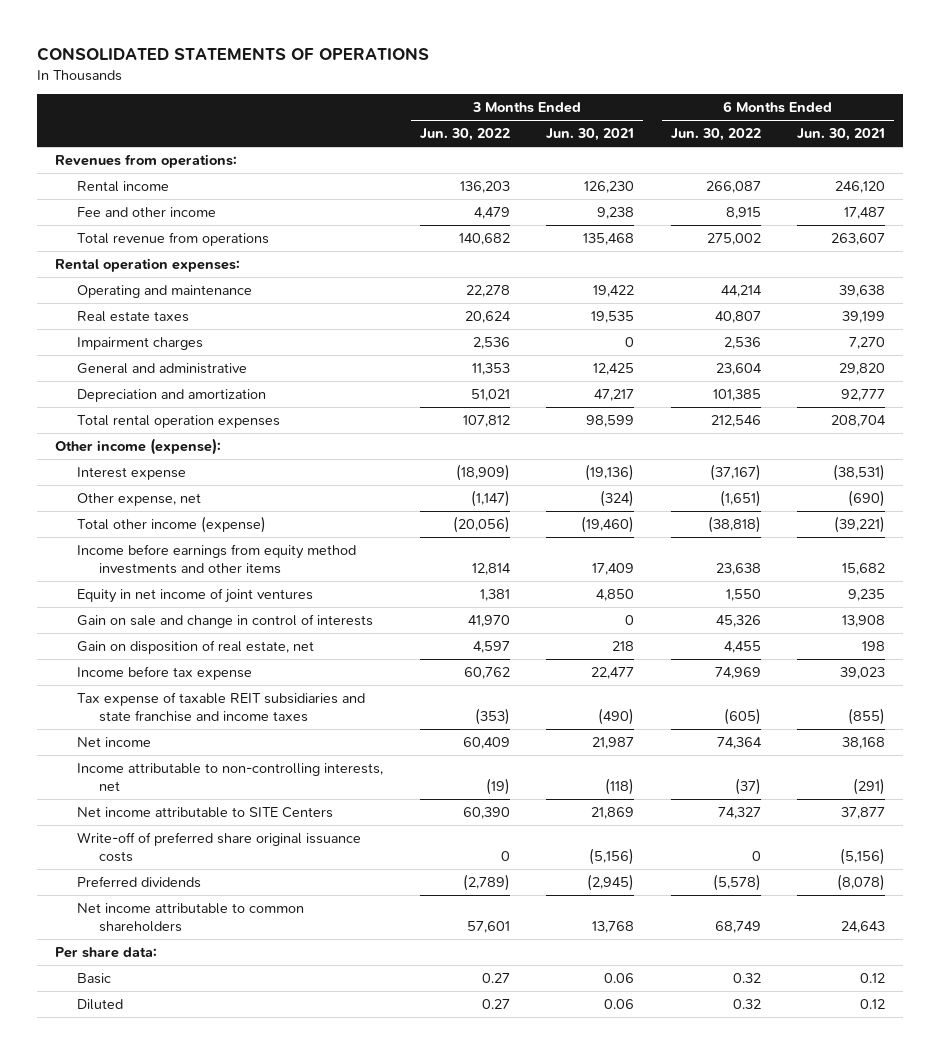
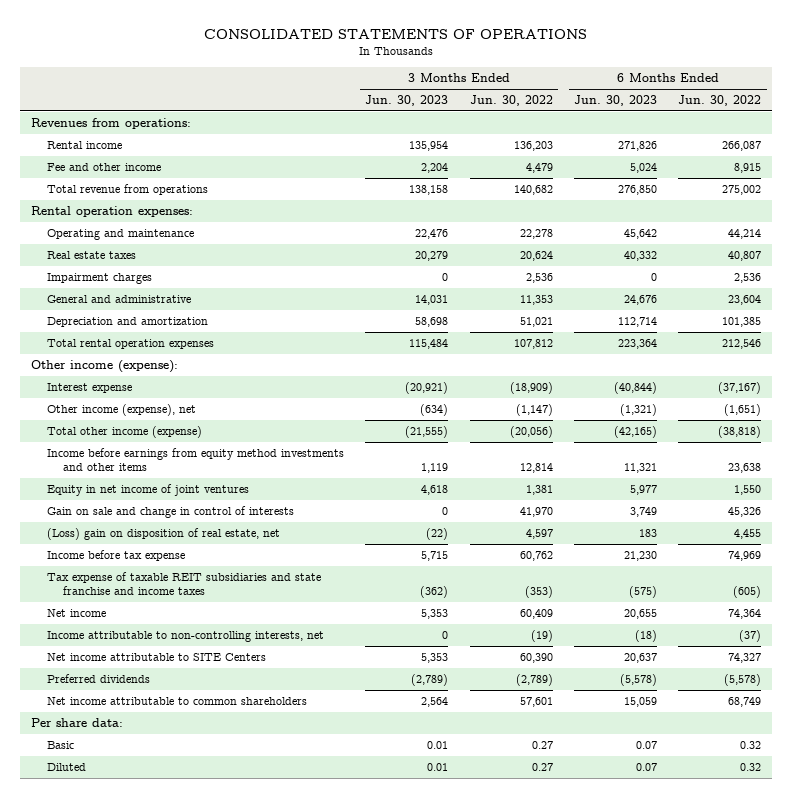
[546,128,635,142] Jun. 30, 2021 -> none
[797,128,886,142] Jun. 30, 2021 -> none
none -> [365,95,449,107] Jun. 30, 2023
none -> [574,95,658,107] Jun. 30, 2023
[77,493,202,507] Other expense, net -> [47,404,197,417] Other income (expense), net
[77,640,315,655] Gain on disposition of real estate, net -> [47,528,281,541] (Loss) gain on disposition of real estate, net
[77,832,362,862] Write-off of preferred share original issuance costs -> none

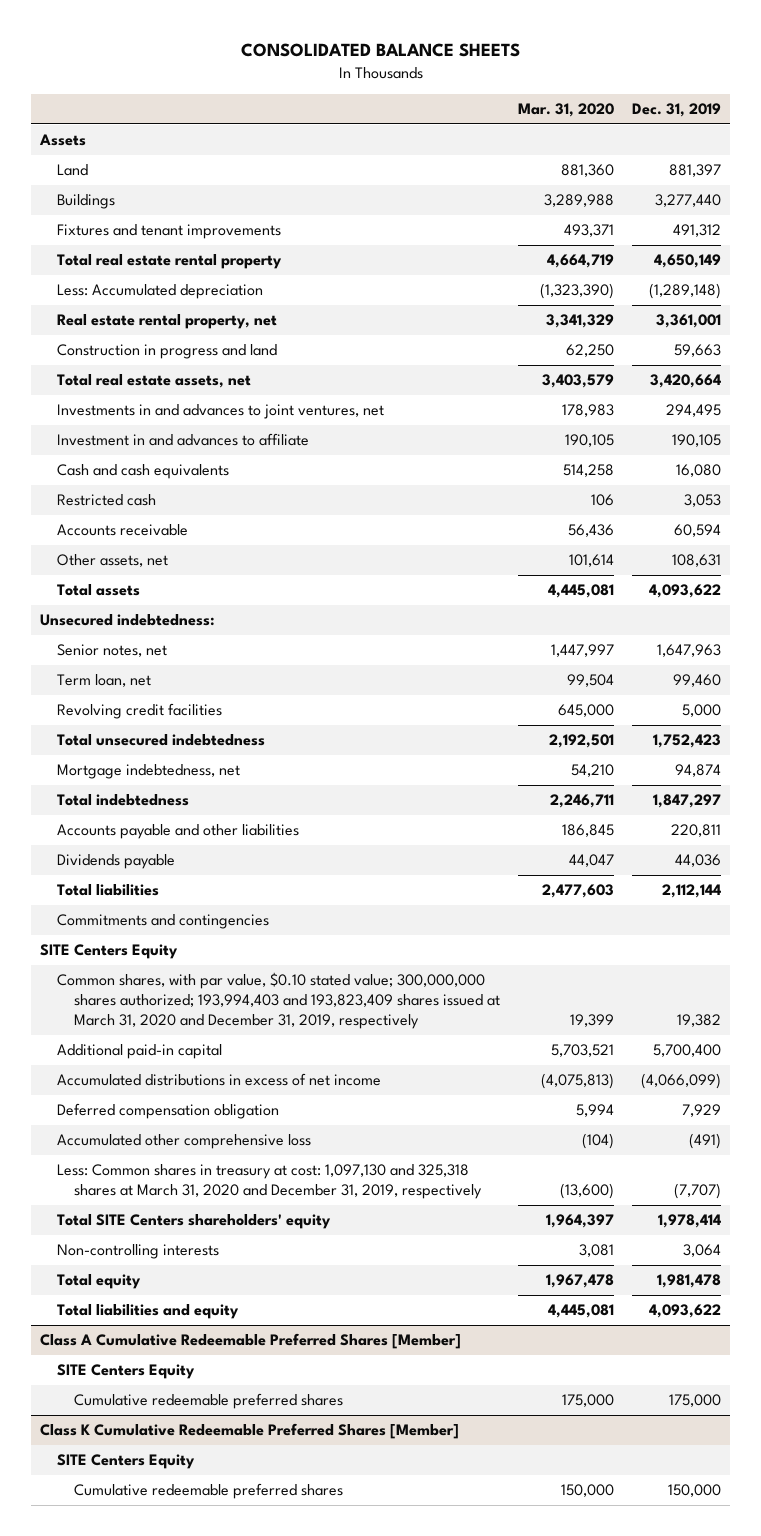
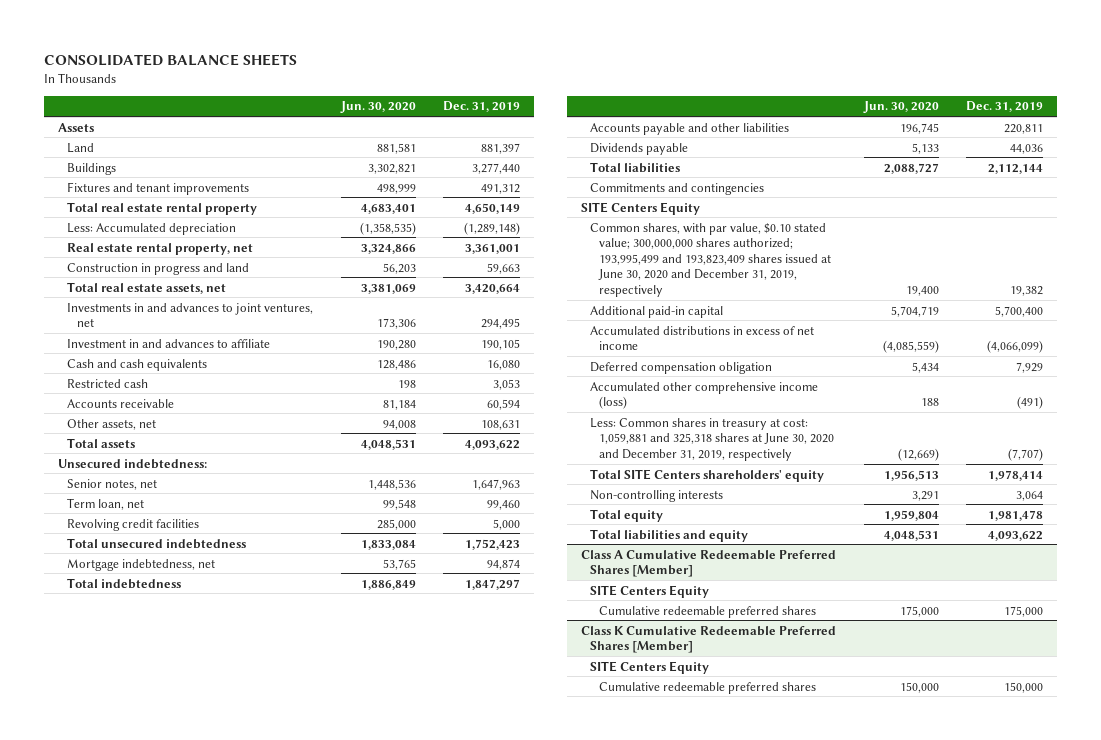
[517,103,614,118] Mar. 31, 2020 -> none
none -> [339,101,416,114] Jun. 30, 2020
[57,972,500,1030] Common shares, with par value, $0.10 stated value; 300,000,000 shares authorized; 193,994,403 and 193,823,409 shares issued at March 31, 2020 and December 31, 2019, respectively -> [590,222,832,298] Common shares, with par value, $0.10 stated value; 300,000,000 shares authorized; 193,995,499 and 193,823,409 shares issued at June 30, 2020 and December 31, 2019, respectively
[57,1134,312,1150] Accumulated other comprehensive loss -> [590,381,819,410] Accumulated other comprehensive income (loss)
[57,1164,482,1200] Less: Common shares in treasury at cost: 1,097,130 and 325,318 shares at March 31, 2020 and December 31, 2019, respectively -> [590,417,835,461] Less: Common shares in treasury at cost: 1,059,881 and 325,318 shares at June 30, 2020 and December 31, 2019, respectively

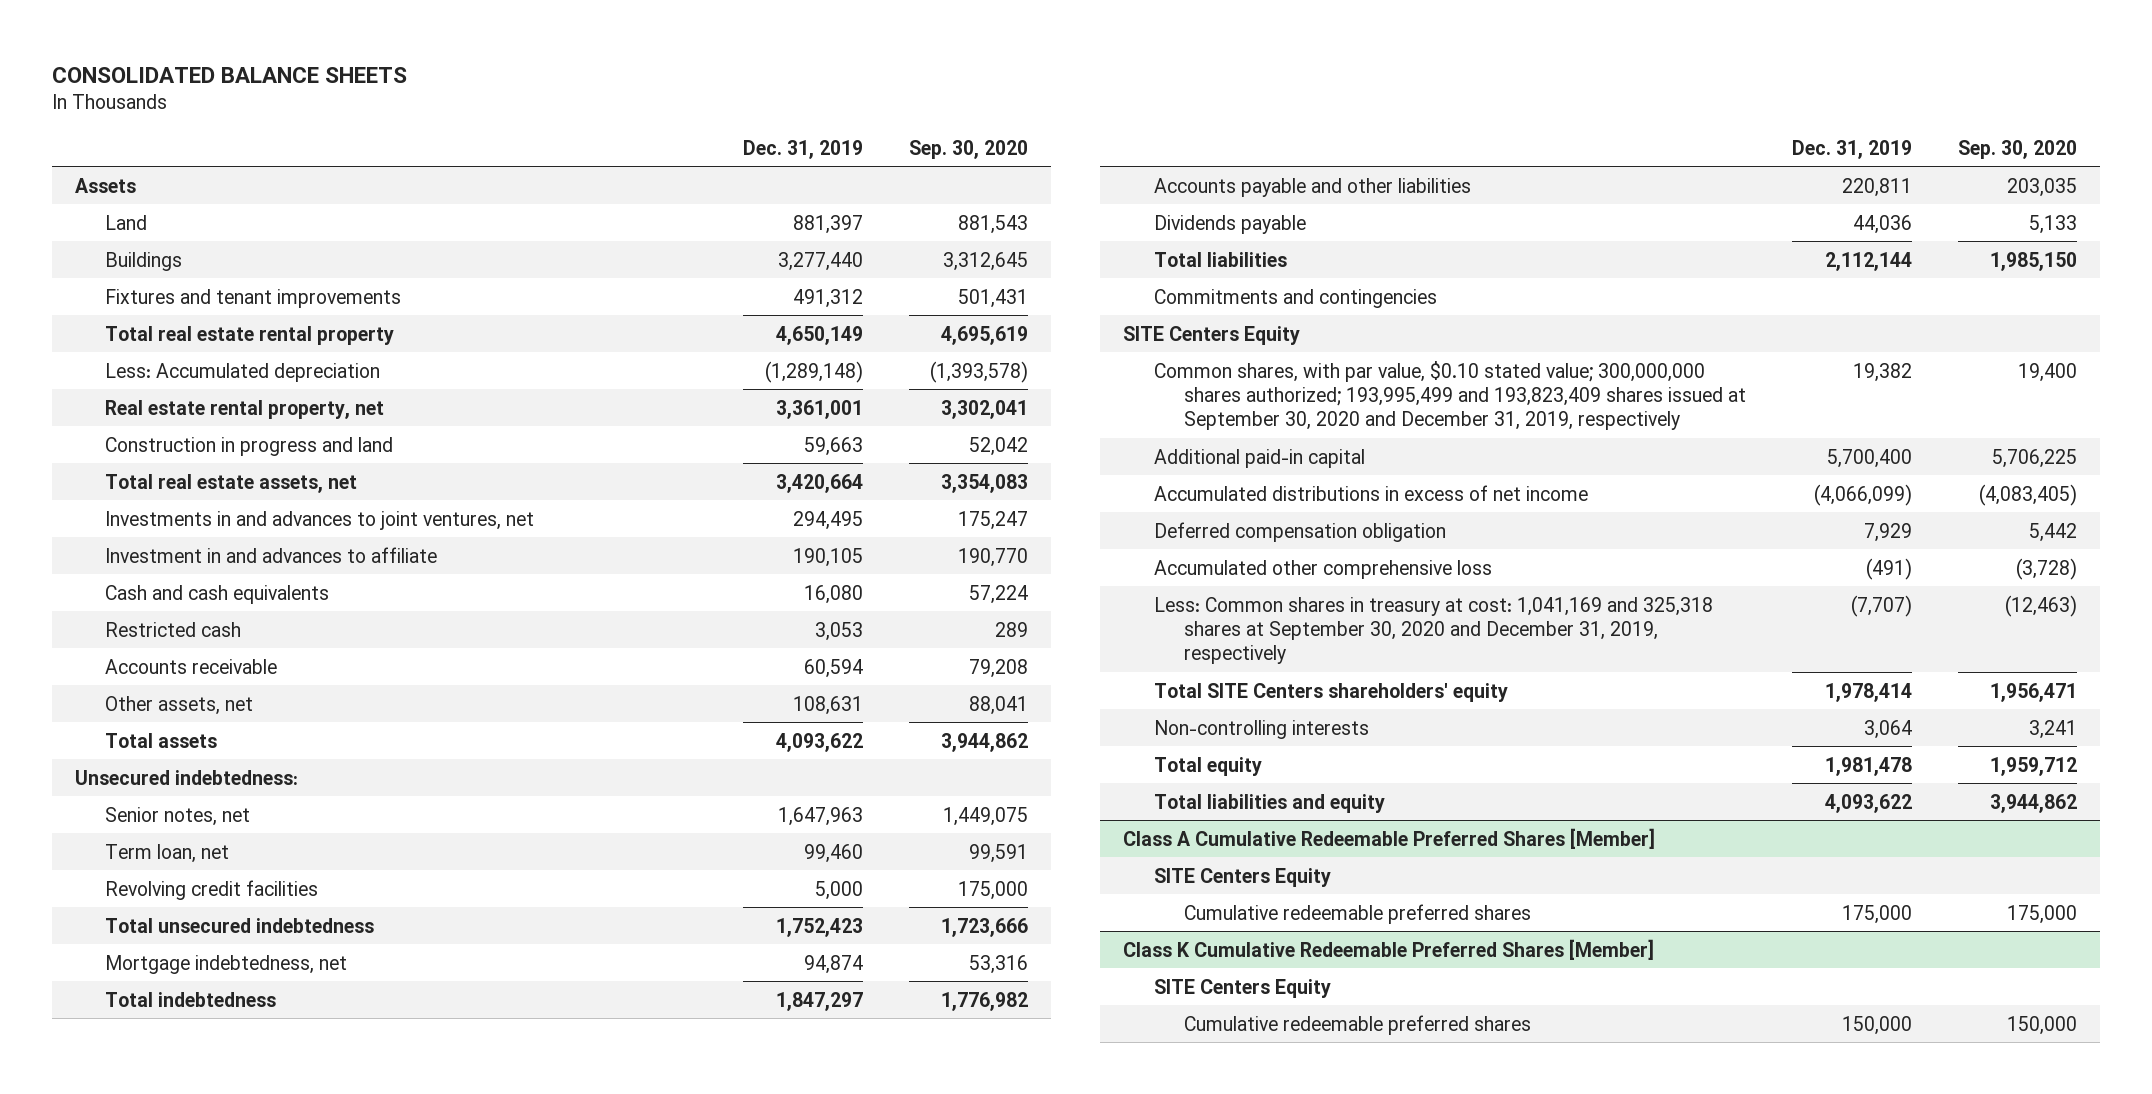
[339,101,416,114] Jun. 30, 2020 -> none
none -> [909,139,1029,159] Sep. 30, 2020
[590,222,832,298] Common shares, with par value, $0.10 stated value; 300,000,000 shares authorized; 193,995,499 and 193,823,409 shares issued at June 30, 2020 and December 31, 2019, respectively -> [1153,360,1746,431] Common shares, with par value, $0.10 stated value; 300,000,000 shares authorized; 193,995,499 and 193,823,409 shares issued at September 30, 2020 and December 31, 2019, respectively
[590,381,819,410] Accumulated other comprehensive income (loss) -> [1153,559,1492,579] Accumulated other comprehensive loss
[590,417,835,461] Less: Common shares in treasury at cost: 1,059,881 and 325,318 shares at June 30, 2020 and December 31, 2019, respectively -> [1153,596,1713,665] Less: Common shares in treasury at cost: 1,041,169 and 325,318 shares at September 30, 2020 and December 31, 2019, respectively

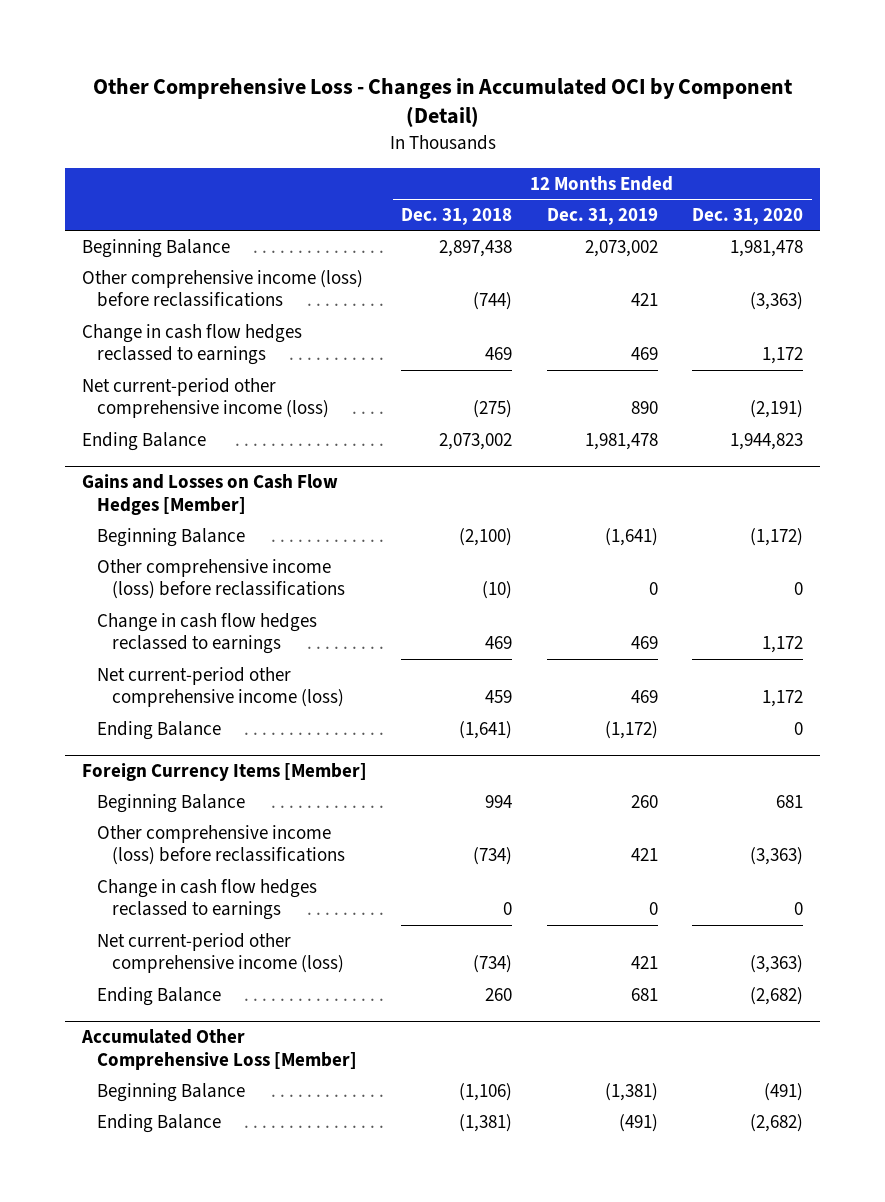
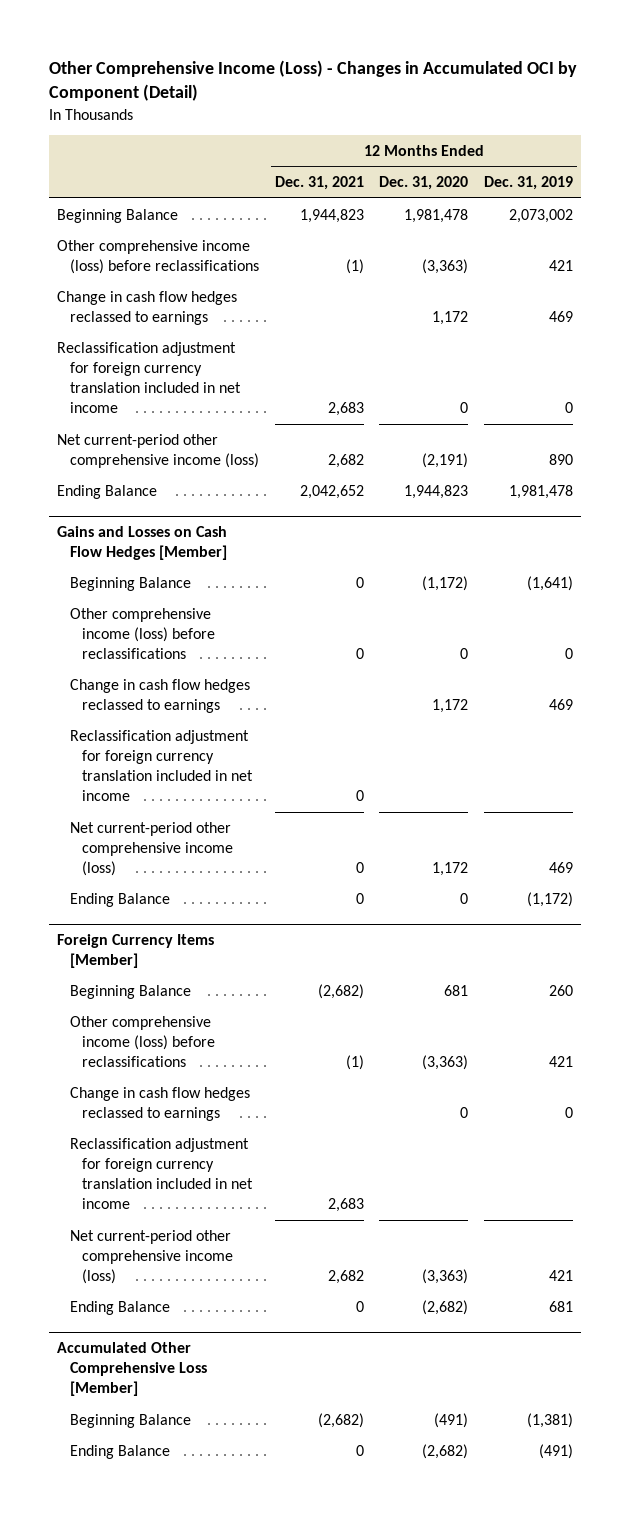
[92,78,793,128] Other Comprehensive Loss - Changes in Accumulated OCI by Component (Detail) -> [49,59,578,102] Other Comprehensive Income (Loss) - Changes in Accumulated OCI by Component (Detail)
[401,207,513,225] Dec. 31, 2018 -> none
none -> [274,176,364,191] Dec. 31, 2021
none -> [57,341,241,414] Reclassification adjustment for foreign currency translation included in net income
none -> [69,729,254,802] Reclassification adjustment for foreign currency translation included in net income
none -> [69,1137,254,1210] Reclassification adjustment for foreign currency translation included in net income

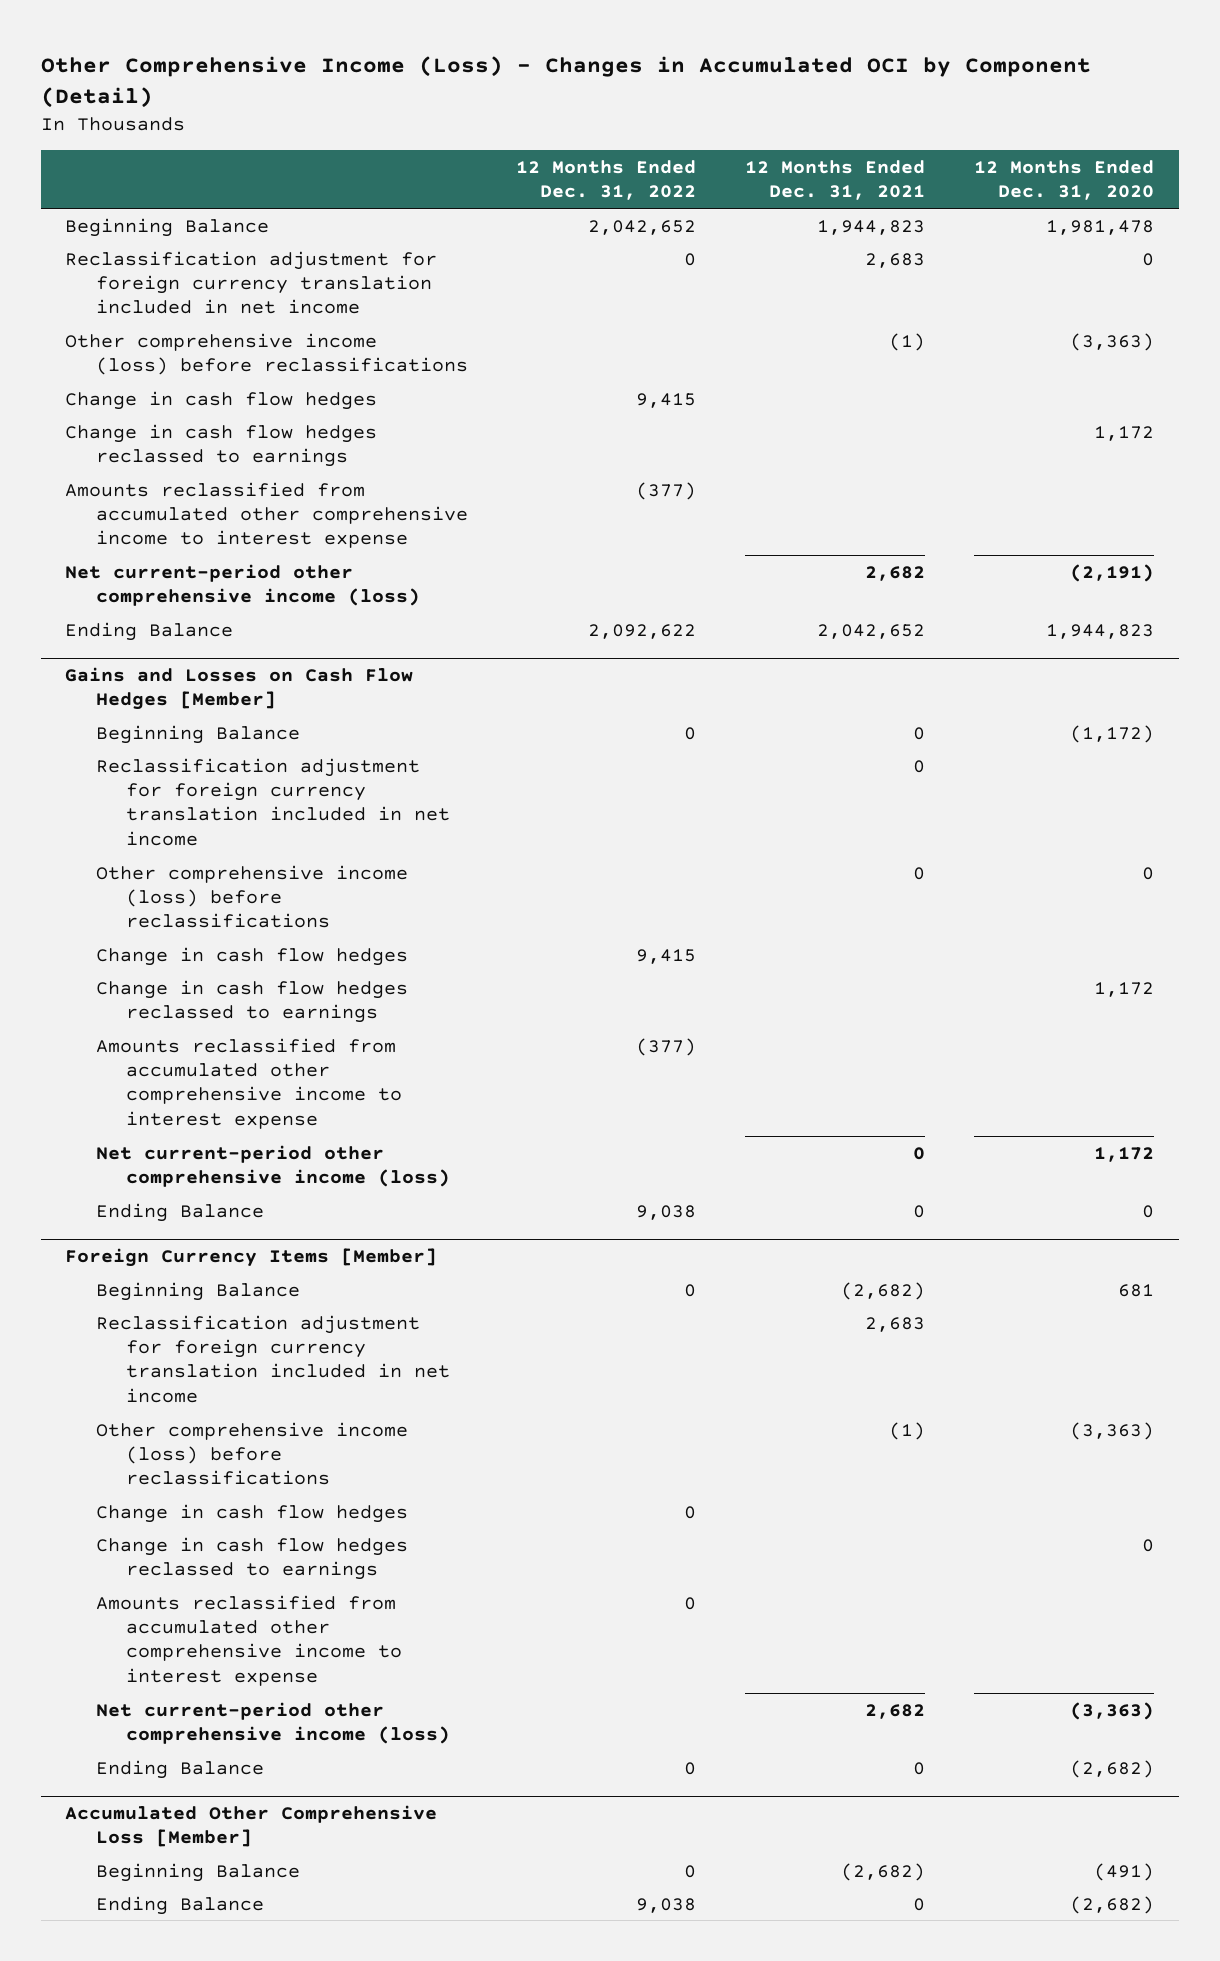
[484,176,574,191] Dec. 31, 2019 -> none
none -> [516,159,697,201] 12 Months Ended Dec. 31, 2022
[57,341,241,414] Reclassification adjustment for foreign currency translation included in net income -> [65,250,438,315] Reclassification adjustment for foreign currency translation included in net income
none -> [65,390,378,410] Change in cash flow hedges
none -> [65,481,468,549] Amounts reclassified from accumulated other comprehensive income to interest expense
[69,729,254,802] Reclassification adjustment for foreign currency translation included in net income -> [95,757,450,846] Reclassification adjustment for foreign currency translation included in net income
none -> [95,946,408,966] Change in cash flow hedges
none -> [95,1037,402,1129] Amounts reclassified from accumulated other comprehensive income to interest expense
[69,1137,254,1210] Reclassification adjustment for foreign currency translation included in net income -> [95,1314,450,1403] Reclassification adjustment for foreign currency translation included in net income
none -> [95,1503,408,1523] Change in cash flow hedges
none -> [95,1594,402,1686] Amounts reclassified from accumulated other comprehensive income to interest expense

